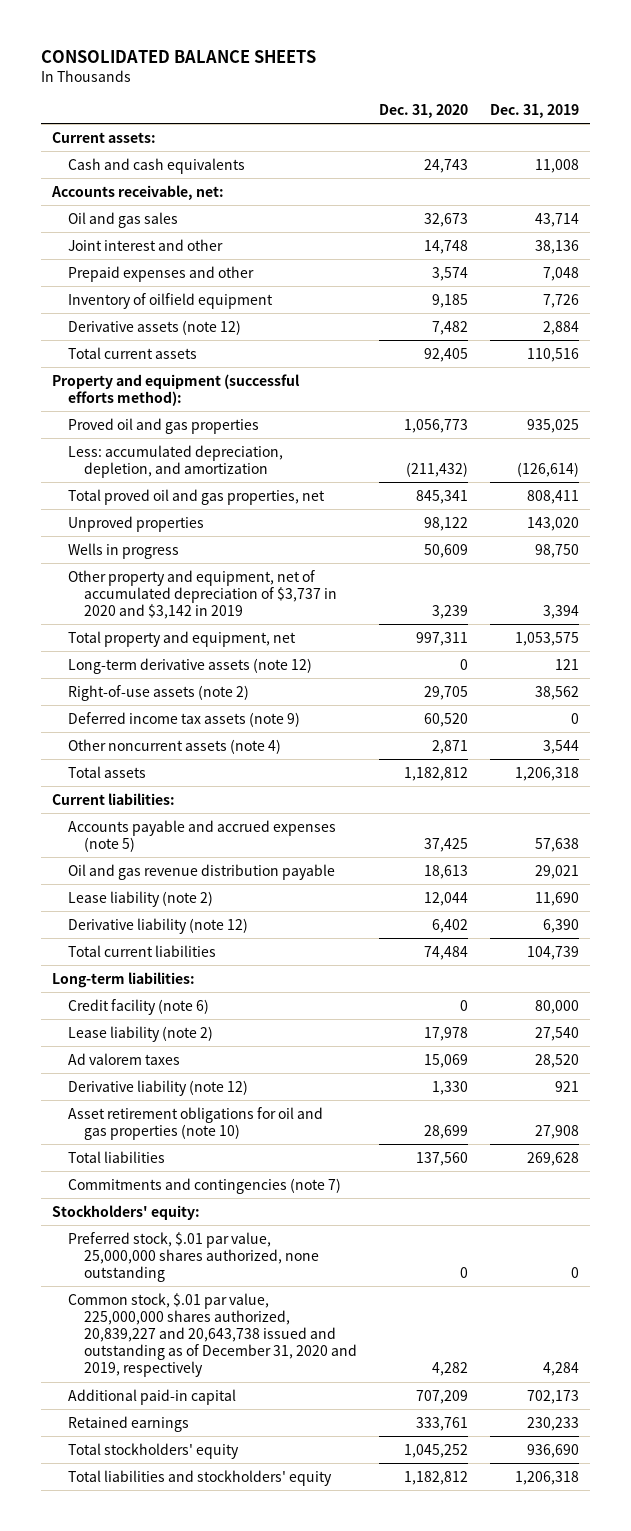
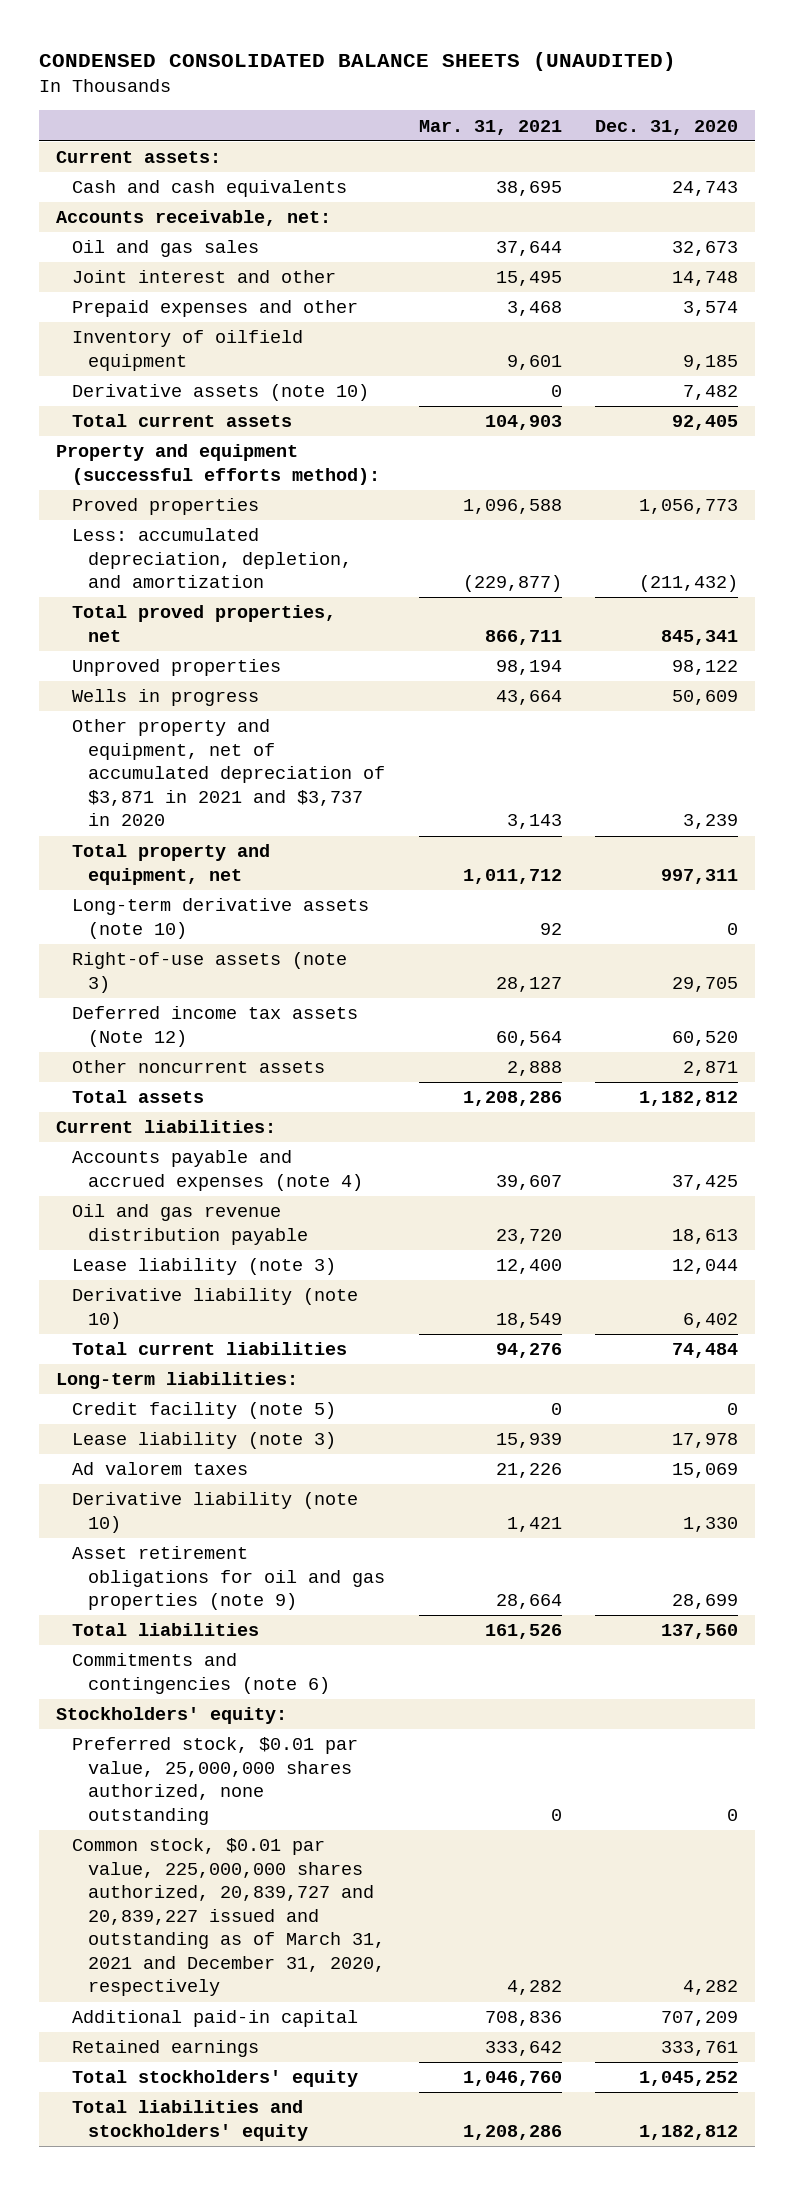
[41,50,317,64] CONSOLIDATED BALANCE SHEETS -> [39,52,677,72] CONDENSED CONSOLIDATED BALANCE SHEETS (UNAUDITED)
[490,104,580,119] Dec. 31, 2019 -> none
none -> [418,119,562,135] Mar. 31, 2021
[68,319,242,335] Derivative assets (note 12) -> [71,384,369,402] Derivative assets (note 10)
[68,417,260,434] Proved oil and gas properties -> [71,498,259,516] Proved properties
[68,488,326,505] Total proved oil and gas properties, net -> [71,605,336,642] Total proved properties, net
[68,569,338,620] Other property and equipment, net of accumulated depreciation of $3,737 in 2020 and $3,142 in 2019 -> [71,719,386,827] Other property and equipment, net of accumulated depreciation of $3,871 in 2021 and $3,737 in 2020
[68,657,313,674] Long-term derivative assets (note 12) -> [71,898,369,939] Long-term derivative assets (note 10)
[68,684,250,701] Right-of-use assets (note 2) -> [71,952,347,993] Right-of-use assets (note 3)
[68,711,301,727] Deferred income tax assets (note 9) -> [71,1006,358,1047] Deferred income tax assets (Note 12)
[68,738,282,754] Other noncurrent assets (note 4) -> [71,1060,325,1074] Other noncurrent assets
[68,819,337,852] Accounts payable and accrued expenses (note 5) -> [71,1150,364,1191] Accounts payable and accrued expenses (note 4)
[68,890,214,907] Lease liability (note 2) -> [71,1258,336,1276] Lease liability (note 3)
[68,917,249,934] Derivative liability (note 12) -> [71,1288,358,1329] Derivative liability (note 10)
[68,998,210,1015] Credit facility (note 6) -> [71,1402,336,1420] Credit facility (note 5)
[68,1025,214,1042] Lease liability (note 2) -> [71,1432,336,1450] Lease liability (note 3)
[68,1079,249,1096] Derivative liability (note 12) -> [71,1492,358,1533] Derivative liability (note 10)
[68,1106,324,1140] Asset retirement obligations for oil and gas properties (note 10) -> [71,1546,386,1611] Asset retirement obligations for oil and gas properties (note 9)
[68,1177,342,1194] Commitments and contingencies (note 7) -> [71,1653,331,1694] Commitments and contingencies (note 6)
[68,1231,320,1283] Preferred stock, $.01 par value, 25,000,000 shares authorized, none outstanding -> [71,1737,358,1825] Preferred stock, $0.01 par value, 25,000,000 shares authorized, none outstanding
[68,1292,358,1378] Common stock, $.01 par value, 225,000,000 shares authorized, 20,839,227 and 20,643,738 issued and outstanding as of December 31, 2020 and 2019, respectively -> [71,1838,386,1997] Common stock, $0.01 par value, 225,000,000 shares authorized, 20,839,727 and 20,839,227 issued and outstanding as of March 31, 2021 and December 31, 2020, respectively

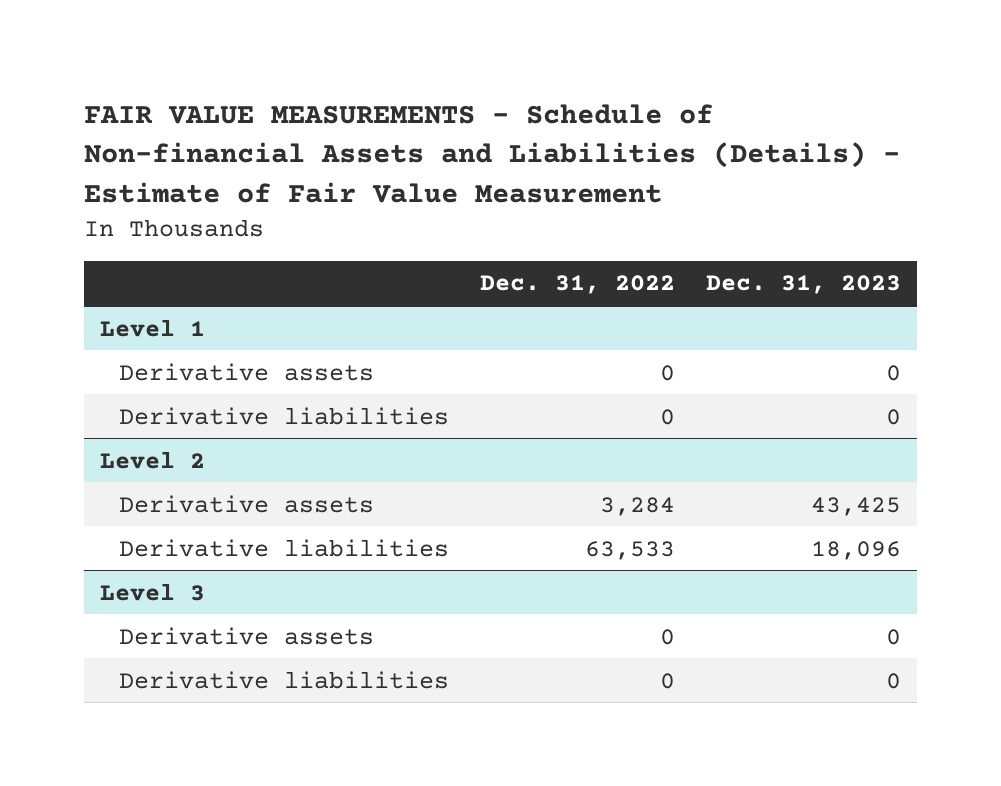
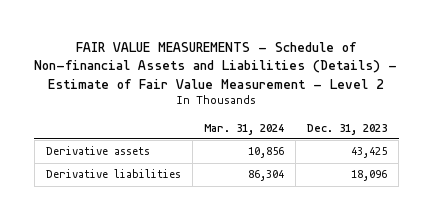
[84,104,901,203] FAIR VALUE MEASUREMENTS - Schedule of Non-financial Assets and Liabilities (Details) - Estimate of Fair Value Measurement -> [34,42,398,89] FAIR VALUE MEASUREMENTS - Schedule of Non-financial Assets and Liabilities (Details) - Estimate of Fair Value Measurement - Level 2
[480,275,676,295] Dec. 31, 2022 -> none
none -> [203,123,284,135] Mar. 31, 2024
[99,318,205,337] Level 1 -> none
[119,362,375,381] Derivative assets -> none
[119,406,450,425] Derivative liabilities -> none
[99,450,205,469] Level 2 -> none
[99,582,205,601] Level 3 -> none
[119,626,375,645] Derivative assets -> none
[119,670,450,689] Derivative liabilities -> none

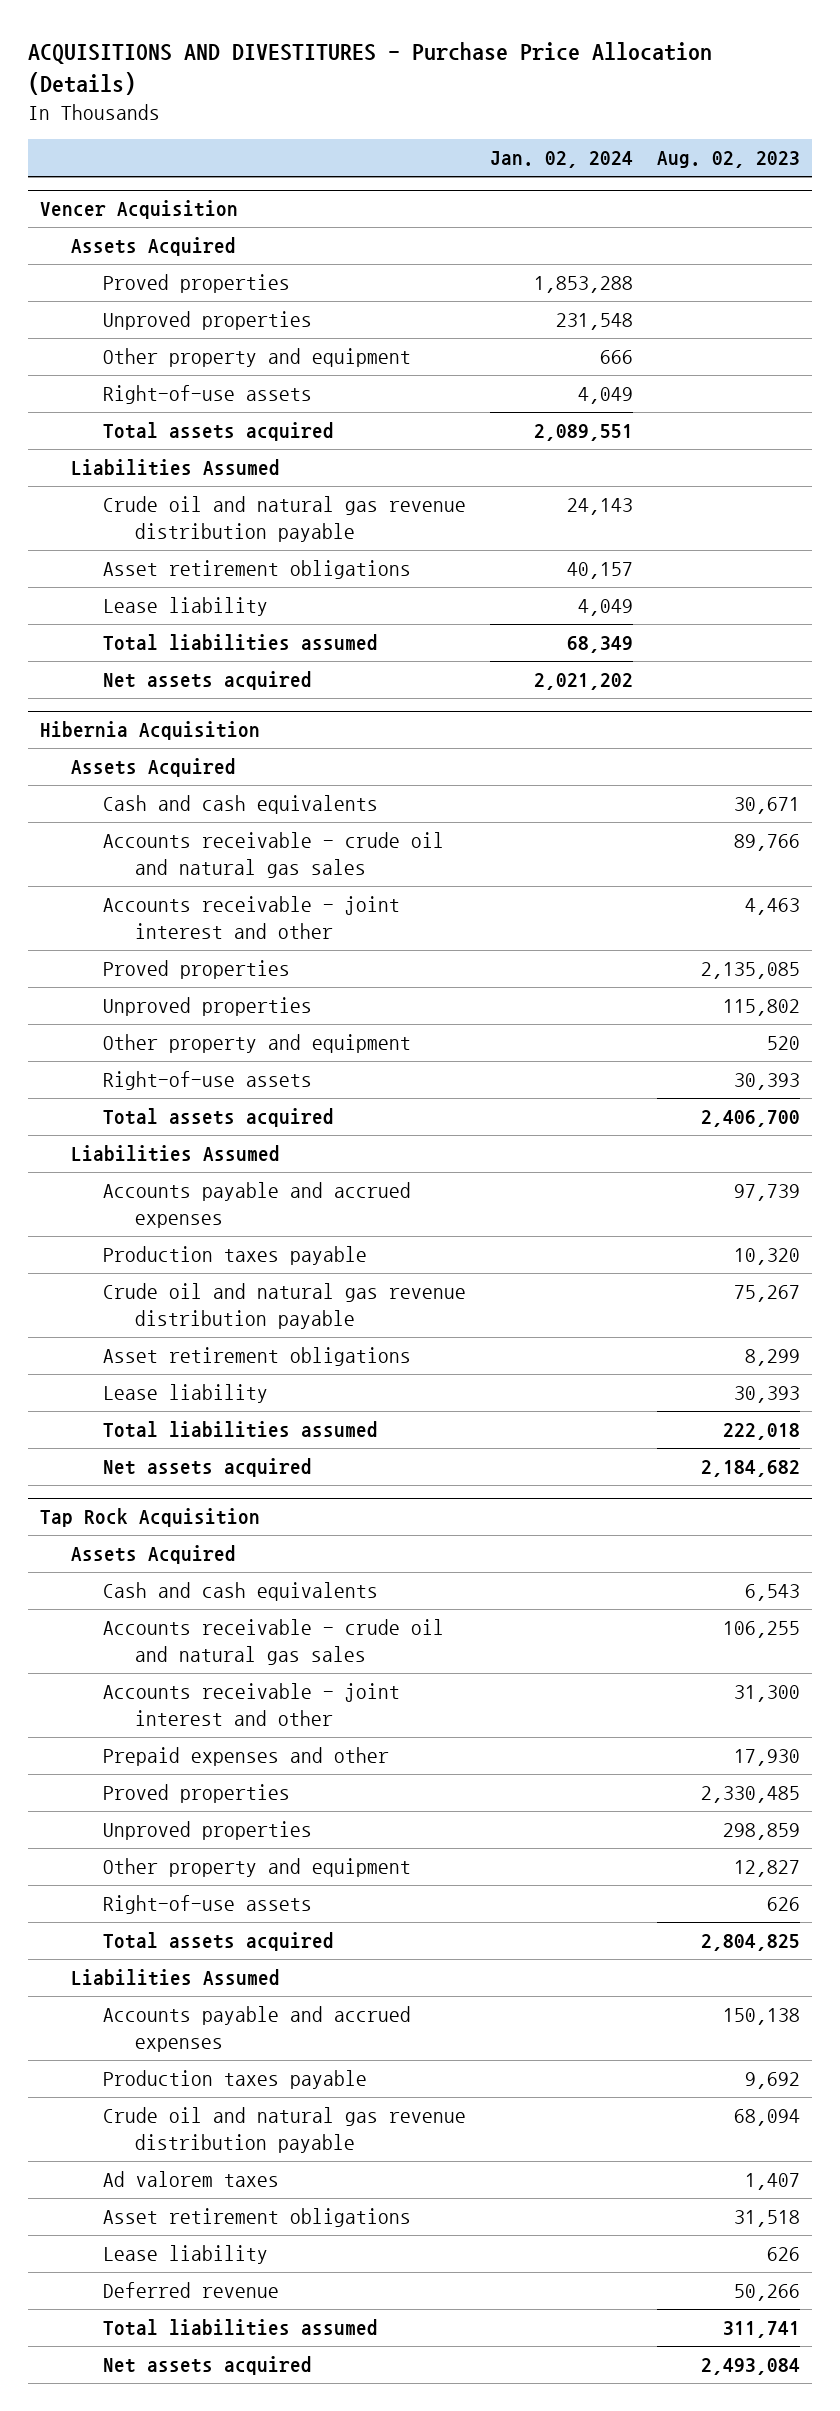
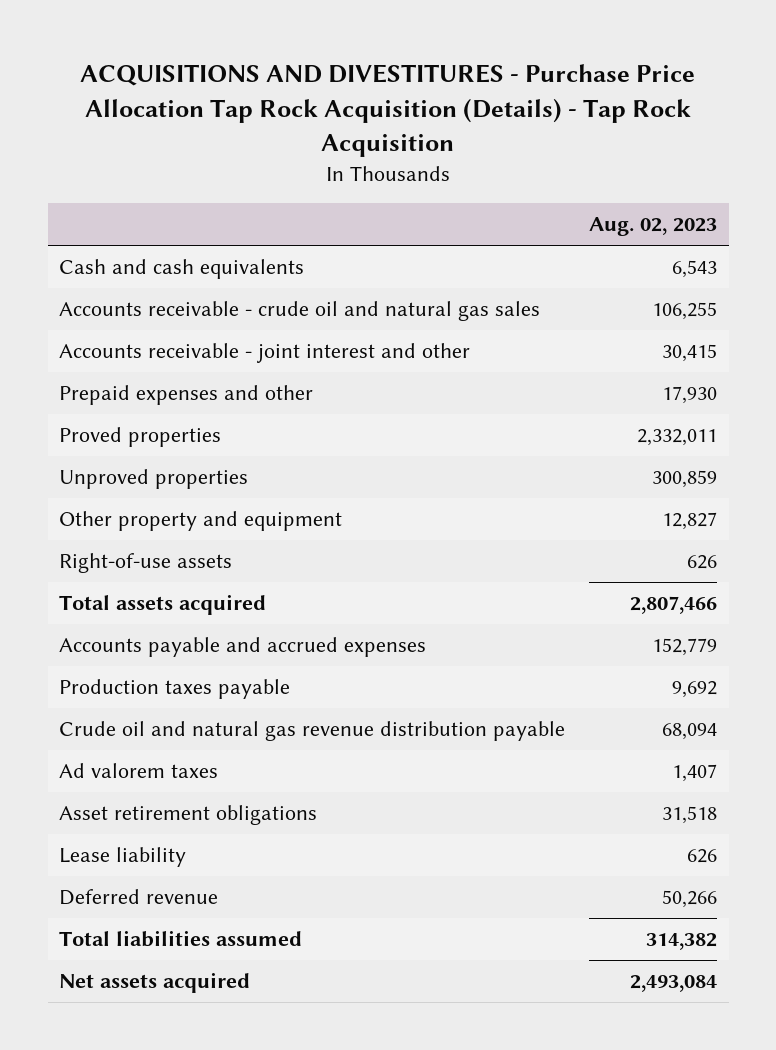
[27,42,712,96] ACQUISITIONS AND DIVESTITURES - Purchase Price Allocation (Details) -> [80,64,696,158] ACQUISITIONS AND DIVESTITURES - Purchase Price Allocation Tap Rock Acquisition (Details) - Tap Rock Acquisition
[490,151,634,169] Jan. 02, 2024 -> none
[39,200,238,220] Vencer Acquisition -> none
[71,237,237,257] Assets Acquired -> none
[103,274,291,294] Proved properties -> none
[103,311,313,331] Unproved properties -> none
[103,348,412,368] Other property and equipment -> none
[103,385,313,405] Right-of-use assets -> none
[103,422,335,442] Total assets acquired -> none
[71,459,281,477] Liabilities Assumed -> none
[103,496,467,542] Crude oil and natural gas revenue distribution payable -> none
[103,560,412,580] Asset retirement obligations -> none
[103,597,269,617] Lease liability -> none
[103,634,379,652] Total liabilities assumed -> none
[103,671,313,691] Net assets acquired -> none
[39,721,260,741] Hibernia Acquisition -> none
[71,758,237,778] Assets Acquired -> none
[103,795,379,815] Cash and cash equivalents -> none
[103,832,445,878] Accounts receivable - crude oil and natural gas sales -> none
[103,896,401,939] Accounts receivable - joint interest and other -> none
[103,960,291,980] Proved properties -> none
[103,997,313,1017] Unproved properties -> none
[103,1034,412,1054] Other property and equipment -> none
[103,1071,313,1091] Right-of-use assets -> none
[103,1108,335,1128] Total assets acquired -> none
[71,1145,281,1163] Liabilities Assumed -> none
[103,1182,412,1228] Accounts payable and accrued expenses -> none
[103,1246,368,1266] Production taxes payable -> none
[103,1283,467,1329] Crude oil and natural gas revenue distribution payable -> none
[103,1347,412,1367] Asset retirement obligations -> none
[103,1384,269,1404] Lease liability -> none
[103,1421,379,1439] Total liabilities assumed -> none
[103,1458,313,1478] Net assets acquired -> none
[39,1508,260,1528] Tap Rock Acquisition -> none
[71,1545,237,1565] Assets Acquired -> none
[734,1685,801,1703] 31,300 -> [661,344,717,363] 30,415
[701,1786,801,1804] 2,330,485 -> [636,429,717,447] 2,332,011
[723,1823,801,1841] 298,859 -> [651,470,717,489] 300,859
[71,1969,281,1987] Liabilities Assumed -> none
[701,1934,801,1952] 2,804,825 -> [629,596,717,615] 2,807,466
[723,2008,801,2026] 150,138 -> [651,638,717,657] 152,779
[723,2321,801,2339] 311,741 -> [645,933,717,951] 314,382

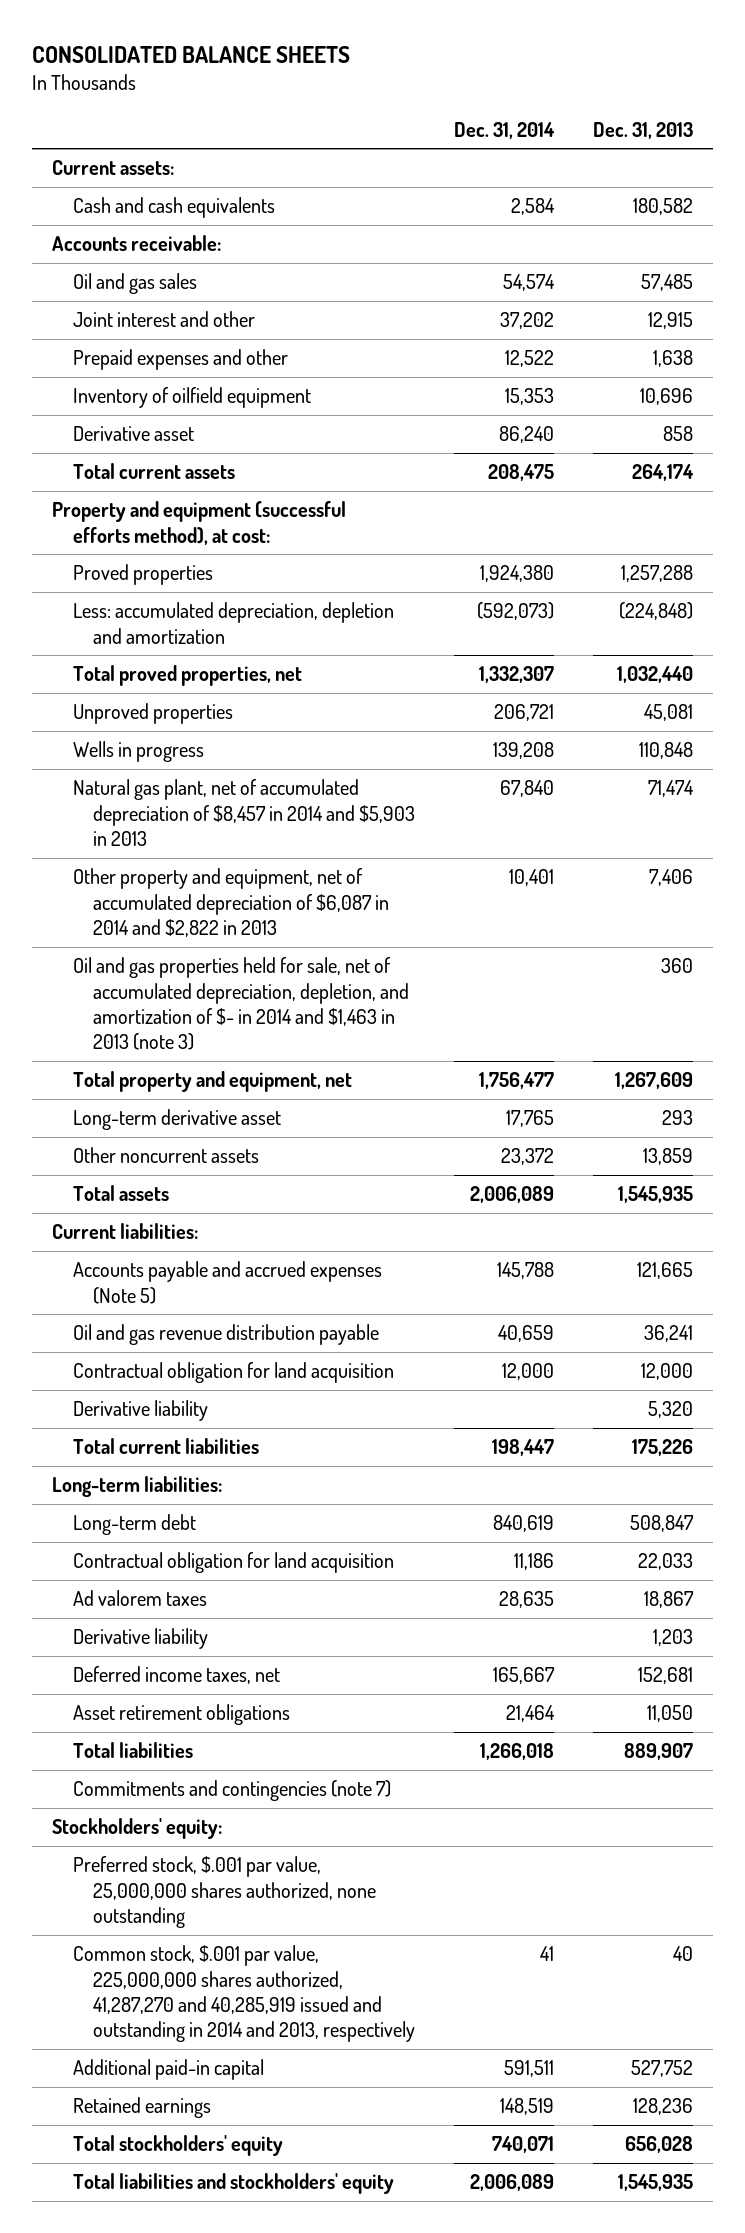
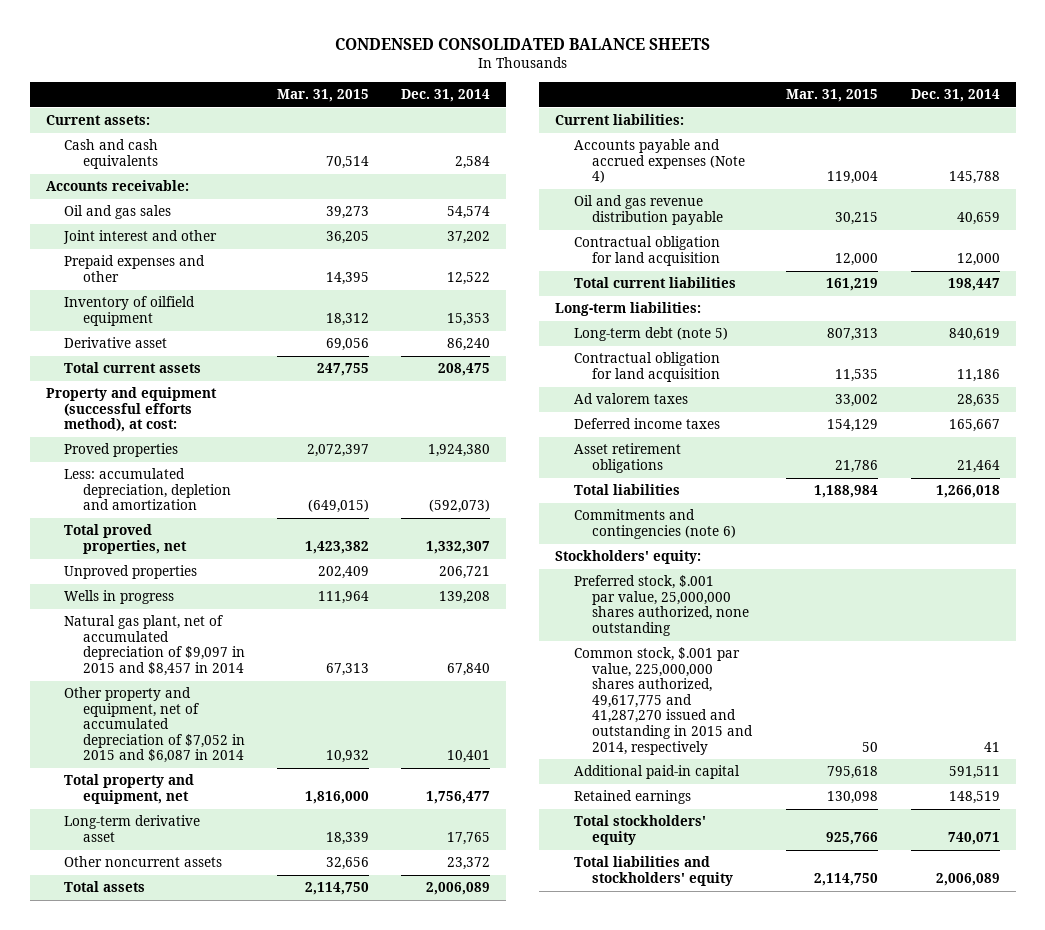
[32,46,351,64] CONSOLIDATED BALANCE SHEETS -> [334,38,710,51] CONDENSED CONSOLIDATED BALANCE SHEETS
[593,121,694,139] Dec. 31, 2013 -> none
none -> [276,89,369,103] Mar. 31, 2015
[72,957,410,1051] Oil and gas properties held for sale, net of accumulated depreciation, depletion, and amortization of $- in 2014 and $1,463 in 2013 (note 3) -> none
[72,779,416,846] Natural gas plant, net of accumulated depreciation of $8,457 in 2014 and $5,903 in 2013 -> [64,615,245,676] Natural gas plant, net of accumulated depreciation of $9,097 in 2015 and $8,457 in 2014
[72,868,390,937] Other property and equipment, net of accumulated depreciation of $6,087 in 2014 and $2,822 in 2013 -> [64,687,245,764] Other property and equipment, net of accumulated depreciation of $7,052 in 2015 and $6,087 in 2014
[72,1261,382,1304] Accounts payable and accrued expenses (Note 5) -> [573,139,746,184] Accounts payable and accrued expenses (Note 4)
[72,1400,208,1422] Derivative liability -> none
[72,1514,196,1536] Long-term debt -> [573,327,728,342] Long-term debt (note 5)
[72,1628,208,1650] Derivative liability -> none
[72,1666,280,1685] Deferred income taxes, net -> [573,418,720,430] Deferred income taxes
[72,1780,391,1802] Commitments and contingencies (note 7) -> [573,509,737,539] Commitments and contingencies (note 6)
[72,1945,416,2043] Common stock, $.001 par value, 225,000,000 shares authorized, 41,287,270 and 40,285,919 issued and outstanding in 2014 and 2013, respectively -> [573,647,754,755] Common stock, $.001 par value, 225,000,000 shares authorized, 49,617,775 and 41,287,270 issued and outstanding in 2015 and 2014, respectively

